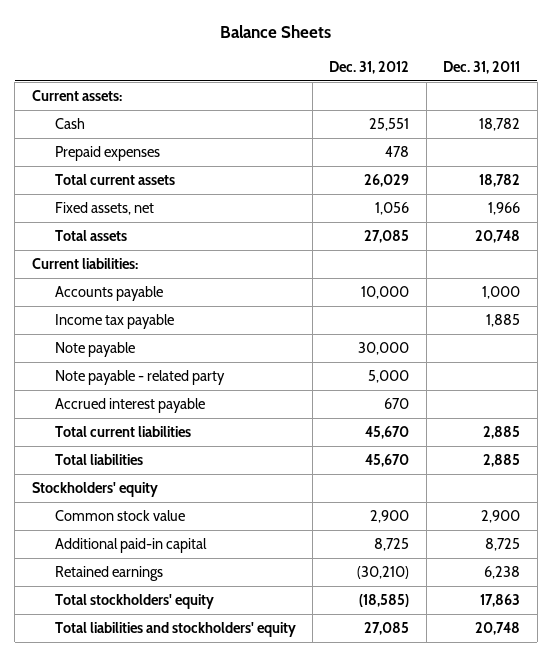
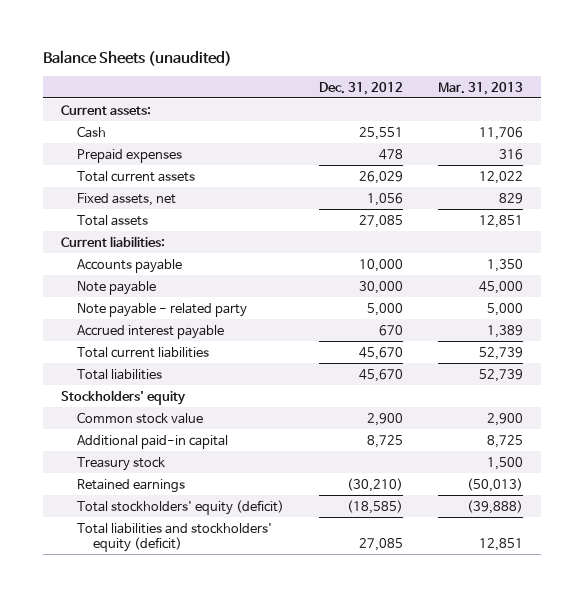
[220,24,332,38] Balance Sheets -> [43,50,233,67] Balance Sheets (unaudited)
[443,60,521,74] Dec. 31, 2011 -> none
none -> [438,81,524,95] Mar. 31, 2013
[54,314,174,330] Income tax payable -> none
none -> [77,456,166,471] Treasury stock
[54,594,214,610] Total stockholders' equity -> [77,499,285,515] Total stockholders' equity (deficit)
[54,622,296,638] Total liabilities and stockholders' equity -> [77,522,273,553] Total liabilities and stockholders' equity (deficit)

